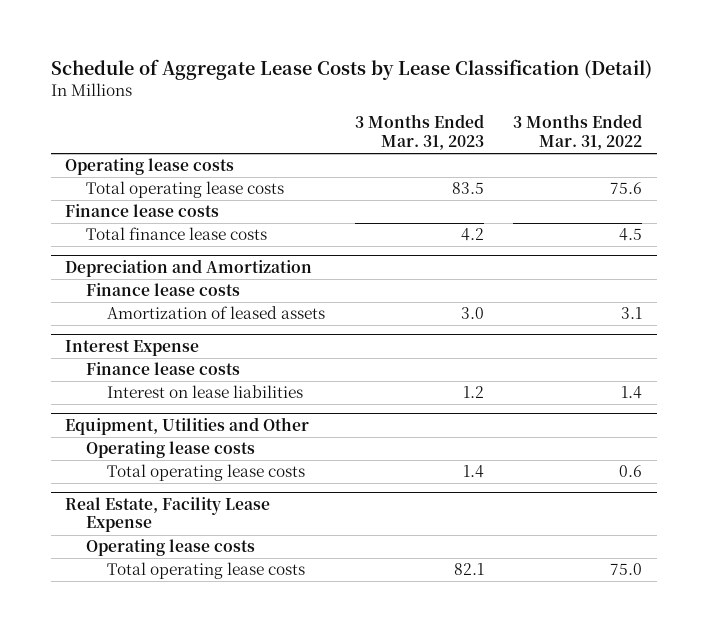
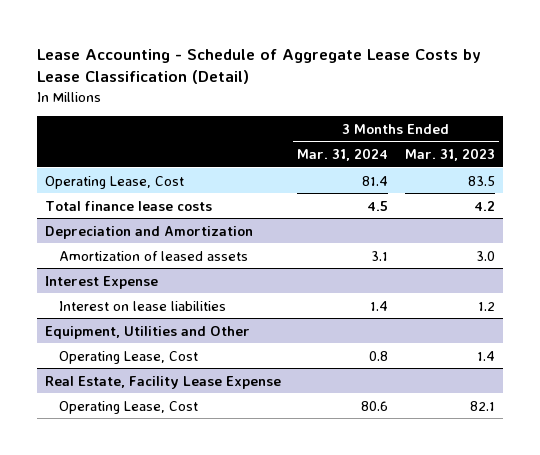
[50,58,652,80] Schedule of Aggregate Lease Costs by Lease Classification (Detail) -> [37,48,482,85] Lease Accounting - Schedule of Aggregate Lease Costs by Lease Classification (Detail)
[513,114,643,151] 3 Months Ended Mar. 31, 2022 -> none
none -> [297,148,389,162] Mar. 31, 2024
[65,158,235,176] Operating lease costs -> none
[65,204,220,218] Finance lease costs -> none
[86,181,285,199] Total operating lease costs -> [45,175,185,189] Operating Lease, Cost
[86,283,241,297] Finance lease costs -> none
[86,362,241,376] Finance lease costs -> none
[86,441,256,459] Operating lease costs -> none
[107,464,306,482] Total operating lease costs -> [59,350,199,364] Operating Lease, Cost
[86,539,256,557] Operating lease costs -> none
[107,562,306,580] Total operating lease costs -> [59,400,199,414] Operating Lease, Cost

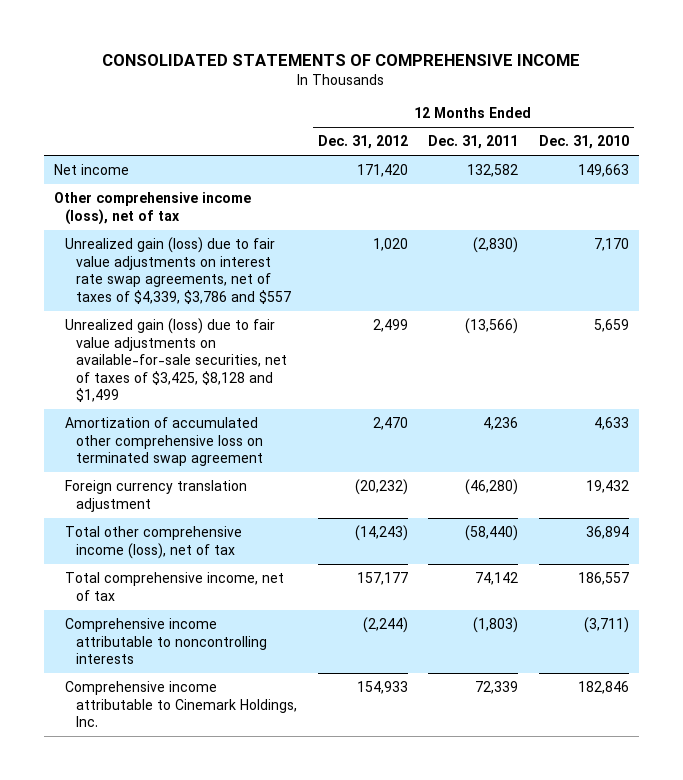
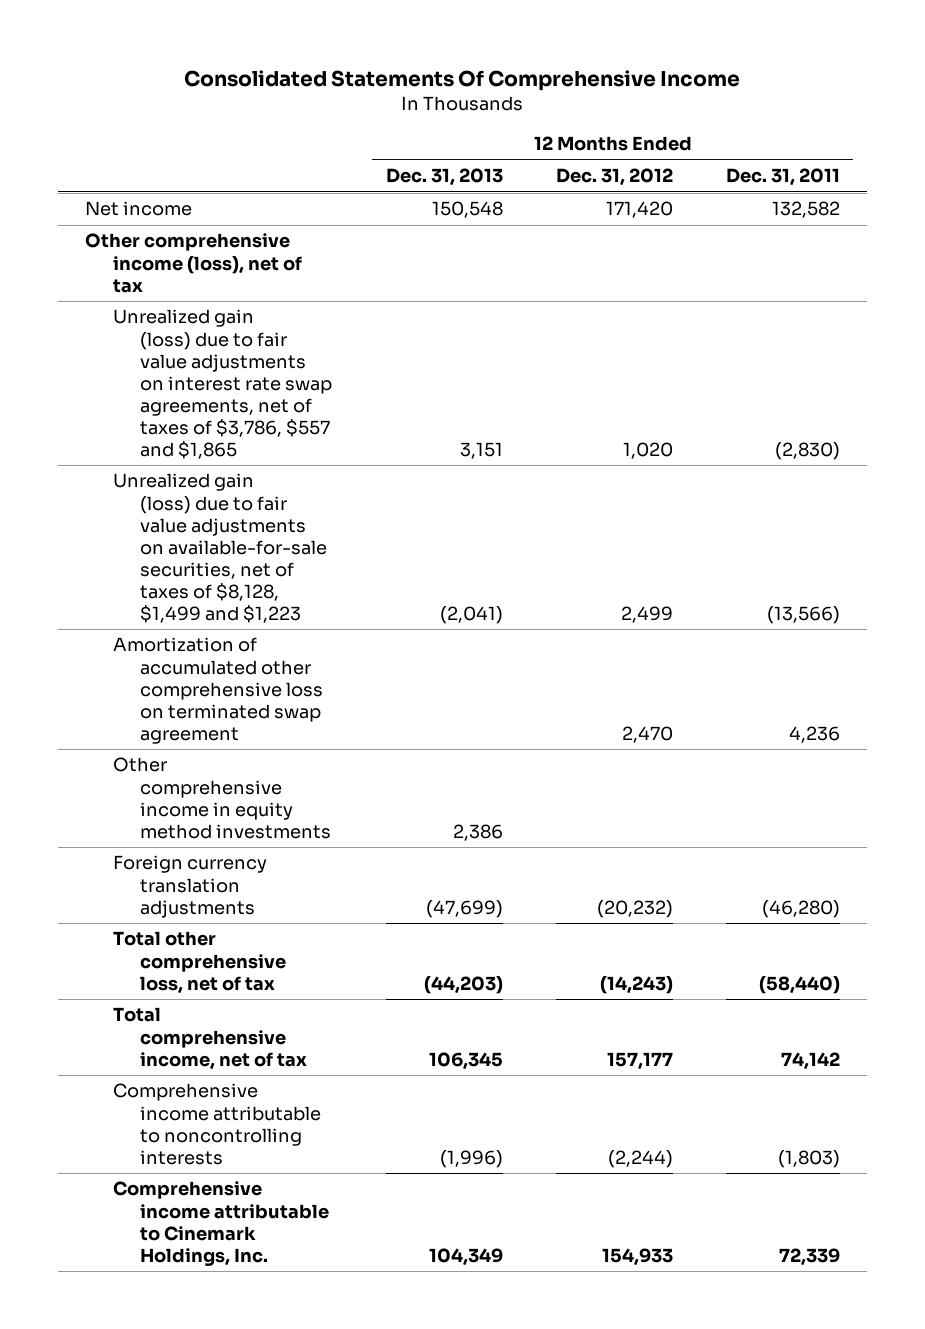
[102,53,581,66] CONSOLIDATED STATEMENTS OF COMPREHENSIVE INCOME -> [184,69,741,91] Consolidated Statements Of Comprehensive Income
[538,135,629,150] Dec. 31, 2010 -> none
none -> [385,168,503,187] Dec. 31, 2013
[65,237,292,304] Unrealized gain (loss) due to fair value adjustments on interest rate swap agreements, net of taxes of $4,339, $3,786 and $557 -> [112,309,333,459] Unrealized gain (loss) due to fair value adjustments on interest rate swap agreements, net of taxes of $3,786, $557 and $1,865
[65,318,288,403] Unrealized gain (loss) due to fair value adjustments on available-for-sale securities, net of taxes of $3,425, $8,128 and $1,499 -> [112,473,328,623] Unrealized gain (loss) due to fair value adjustments on available-for-sale securities, net of taxes of $8,128, $1,499 and $1,223
none -> [112,757,332,839] Other comprehensive income in equity method investments
[65,480,248,512] Foreign currency translation adjustment -> [112,855,267,918] Foreign currency translation adjustments
[65,526,243,559] Total other comprehensive income (loss), net of tax -> [112,931,287,994] Total other comprehensive loss, net of tax

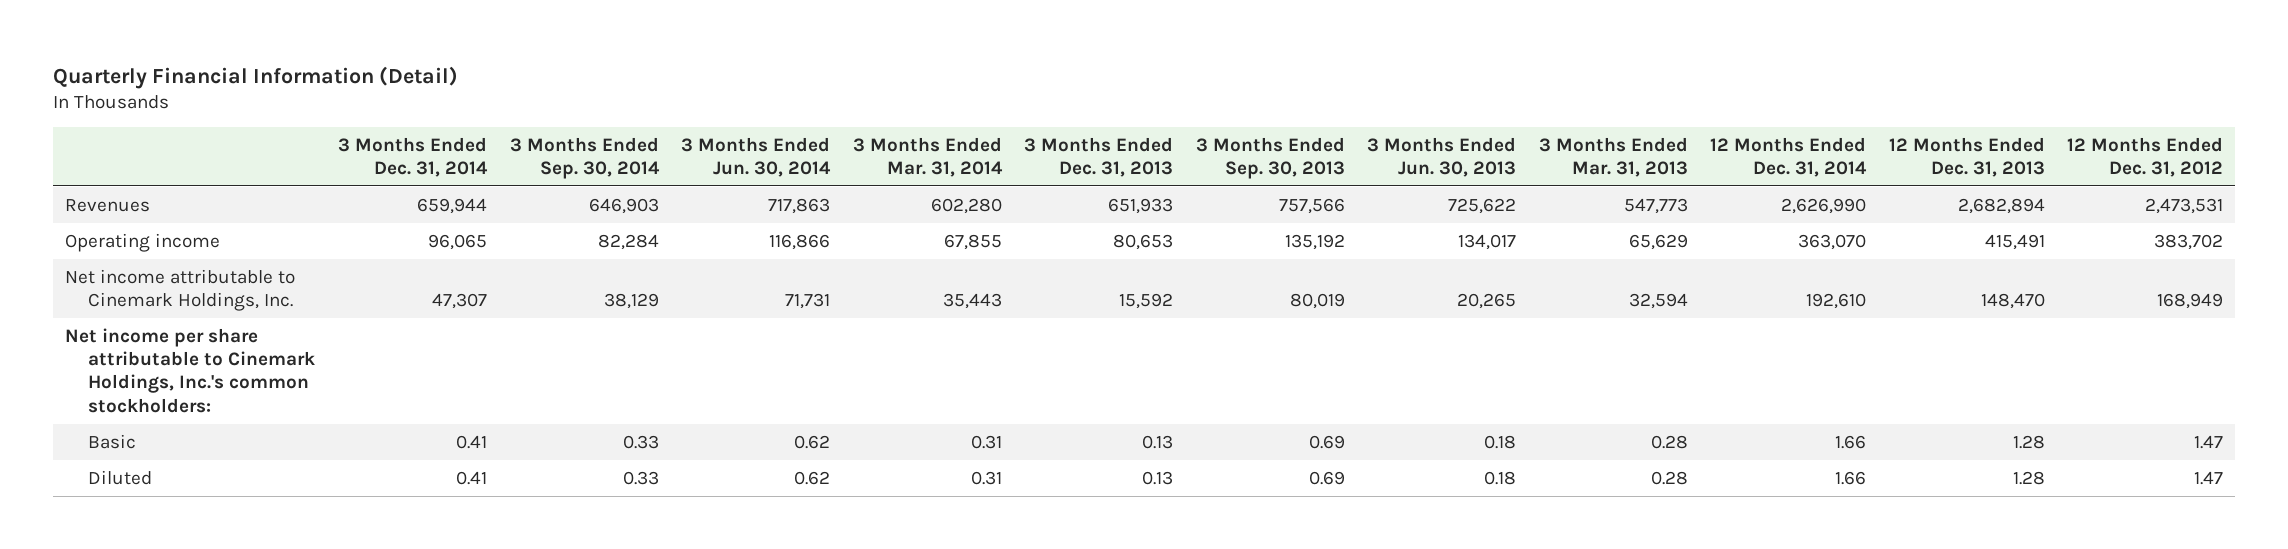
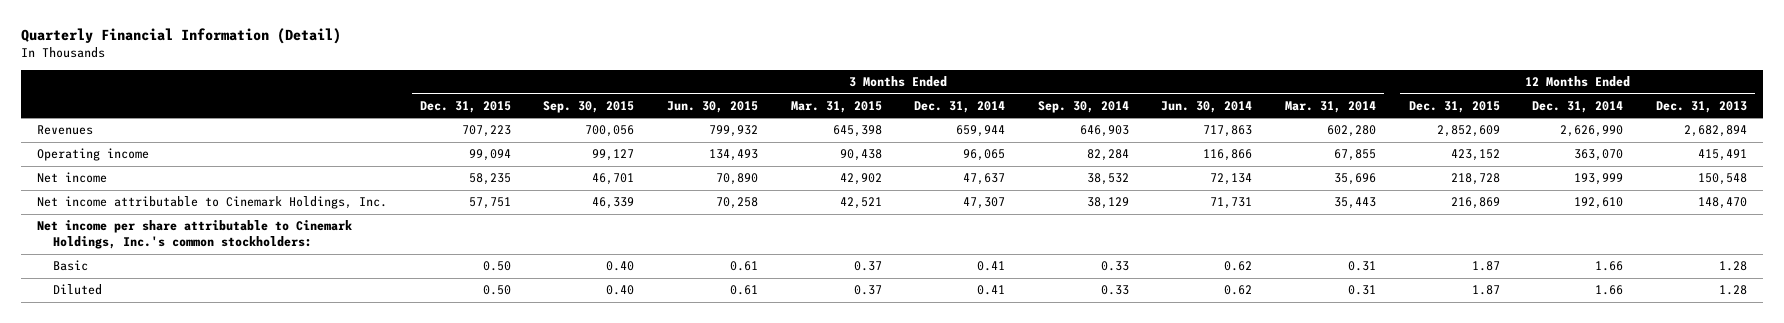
[1024,136,1174,177] 3 Months Ended Dec. 31, 2013 -> none
[1195,136,1345,179] 3 Months Ended Sep. 30, 2013 -> none
[1367,136,1517,177] 3 Months Ended Jun. 30, 2013 -> none
[1538,136,1688,177] 3 Months Ended Mar. 31, 2013 -> none
[2067,136,2224,177] 12 Months Ended Dec. 31, 2012 -> none
none -> [419,100,511,113] Dec. 31, 2015
none -> [543,100,635,113] Sep. 30, 2015
none -> [666,100,758,113] Jun. 30, 2015
none -> [790,100,882,113] Mar. 31, 2015
none -> [1408,100,1500,113] Dec. 31, 2015
none -> [37,172,108,184] Net income

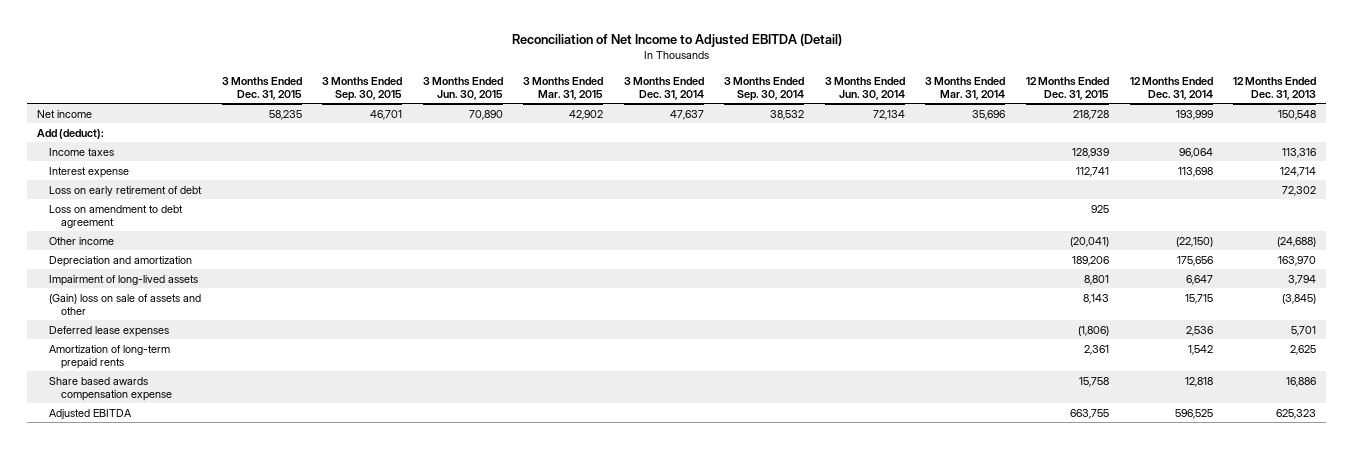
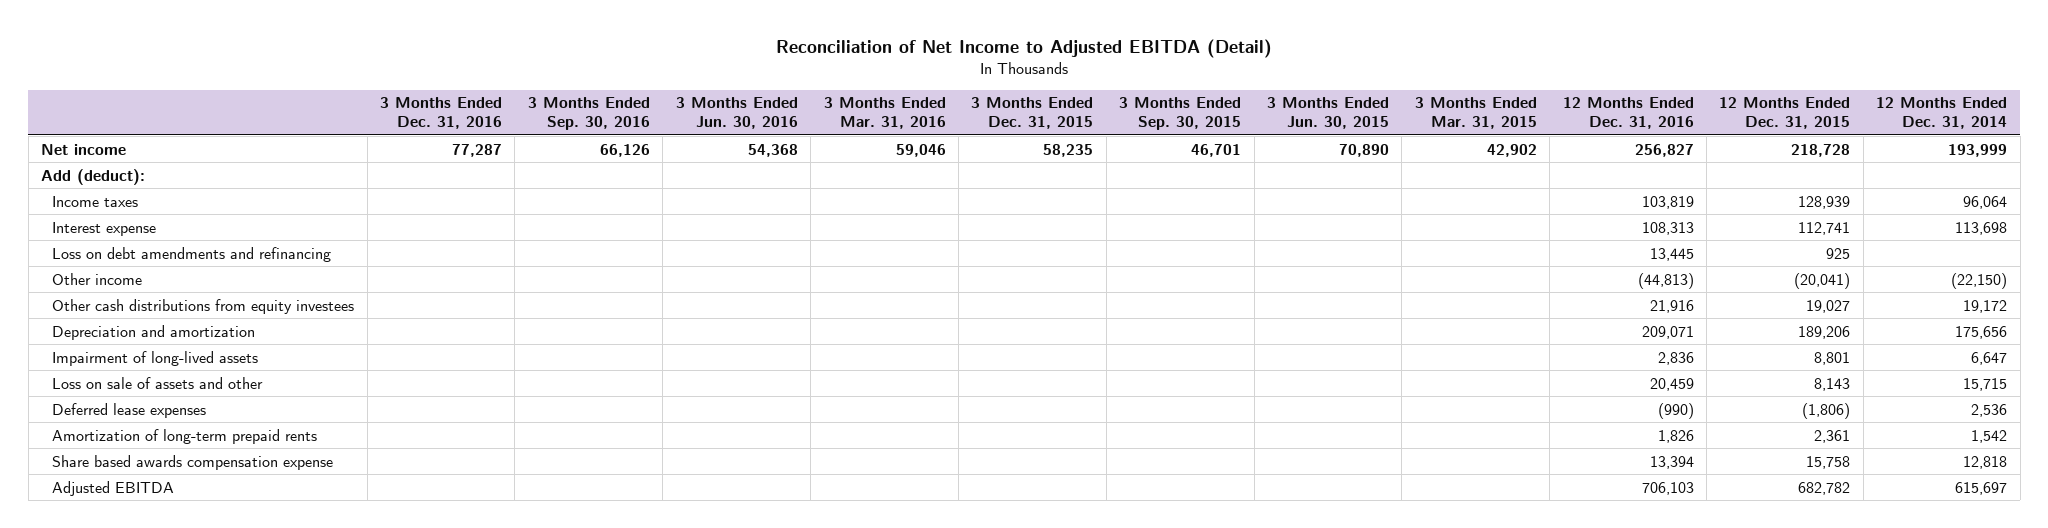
[623,76,704,100] 3 Months Ended Dec. 31, 2014 -> none
[724,76,805,101] 3 Months Ended Sep. 30, 2014 -> none
[824,76,905,100] 3 Months Ended Jun. 30, 2014 -> none
[925,76,1006,100] 3 Months Ended Mar. 31, 2014 -> none
[1233,76,1317,100] 12 Months Ended Dec. 31, 2013 -> none
none -> [380,97,503,130] 3 Months Ended Dec. 31, 2016
none -> [527,97,650,131] 3 Months Ended Sep. 30, 2016
none -> [675,97,798,130] 3 Months Ended Jun. 30, 2016
none -> [823,97,946,130] 3 Months Ended Mar. 31, 2016
none -> [1562,97,1694,130] 12 Months Ended Dec. 31, 2016
[49,185,203,196] Loss on early retirement of debt -> none
[49,204,184,228] Loss on amendment to debt agreement -> [52,246,332,262] Loss on debt amendments and refinancing
none -> [52,298,355,314] Other cash distributions from equity investees
[49,293,202,315] (Gain) loss on sale of assets and other -> [52,376,264,389] Loss on sale of assets and other
[1069,408,1109,419] 663,755 -> [1798,481,1851,495] 682,782
[1174,408,1213,419] 596,525 -> [1955,481,2008,495] 615,697

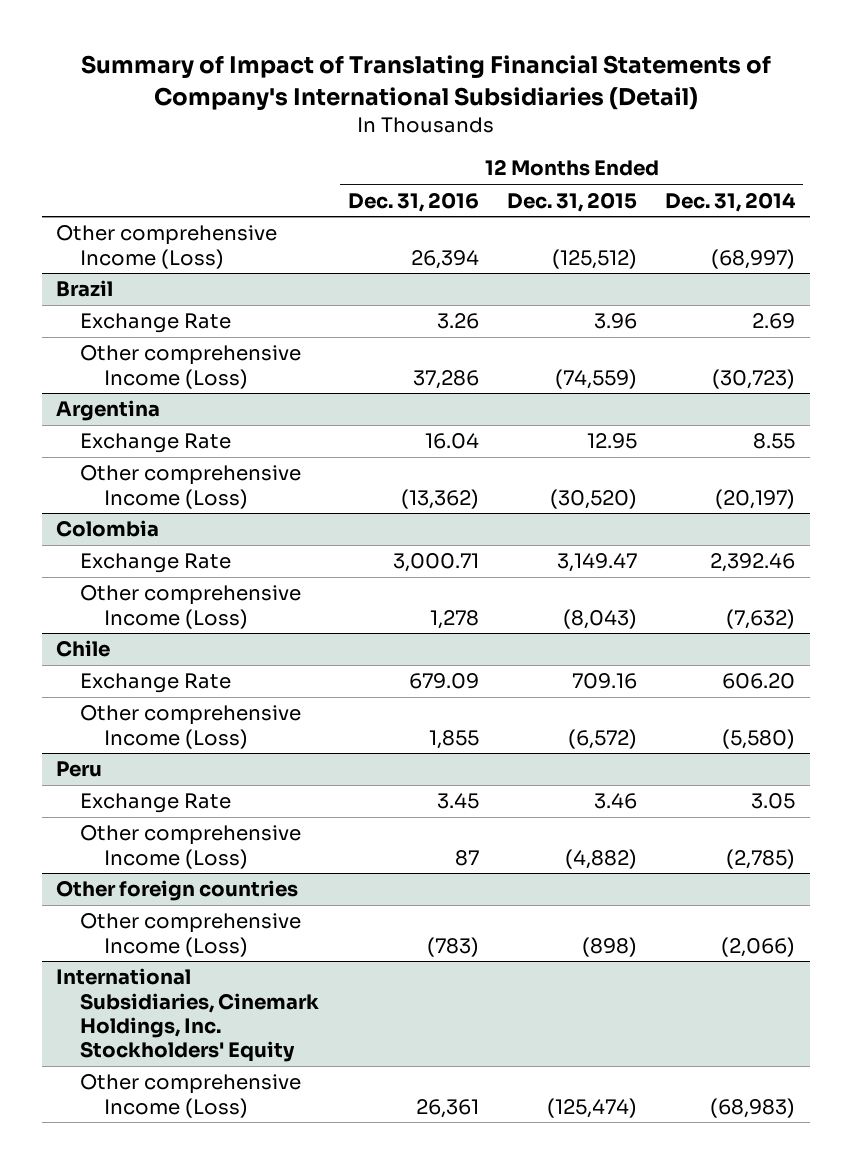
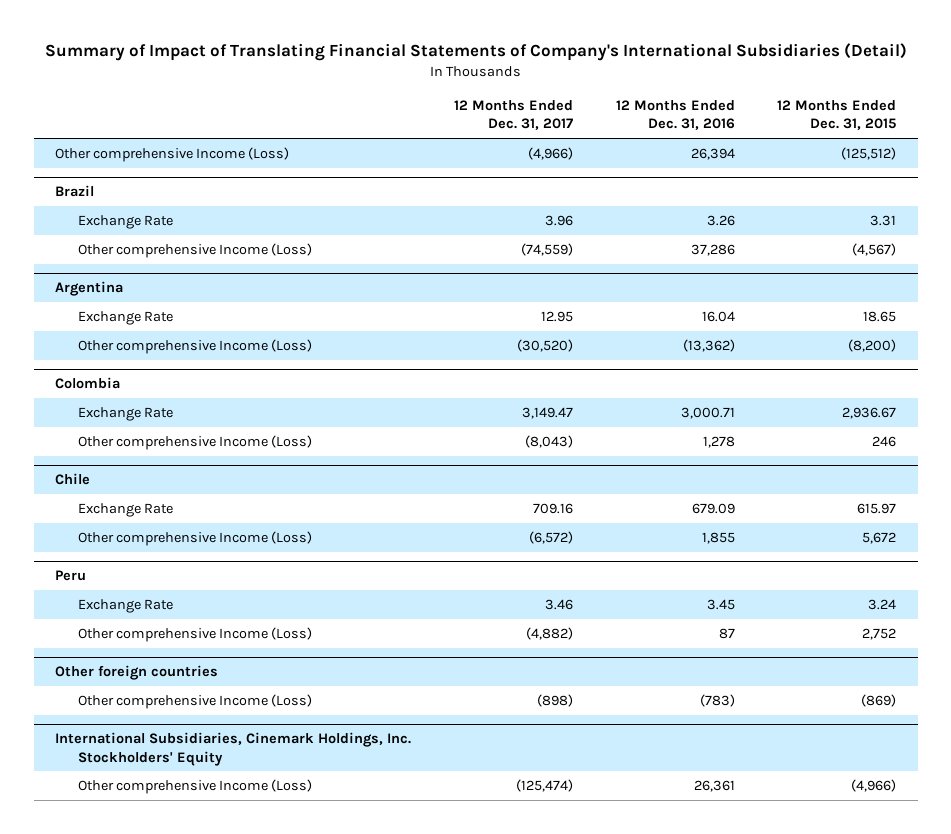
[665,191,797,212] Dec. 31, 2014 -> none
none -> [453,99,573,131] 12 Months Ended Dec. 31, 2017
[594,313,638,330] 3.96 -> [870,214,897,226] 3.31
[555,368,638,389] (74,559) -> [852,242,897,256] (4,567)
[587,433,638,450] 12.95 -> [863,310,897,322] 18.65
[550,488,638,509] (30,520) -> [848,338,897,352] (8,200)
[557,553,638,573] 3,149.47 -> [842,406,897,419] 2,936.67
[563,608,638,629] (8,043) -> [872,435,897,447] 246
[572,673,638,690] 709.16 -> [857,502,897,514] 615.97
[568,728,638,749] (6,572) -> [862,531,897,544] 5,672
[594,793,638,810] 3.46 -> [868,598,897,610] 3.24
[565,848,638,869] (4,882) -> [862,627,897,640] 2,752
[582,936,638,957] (898) -> [861,693,897,707] (869)
[547,1097,638,1118] (125,474) -> [851,778,897,792] (4,966)

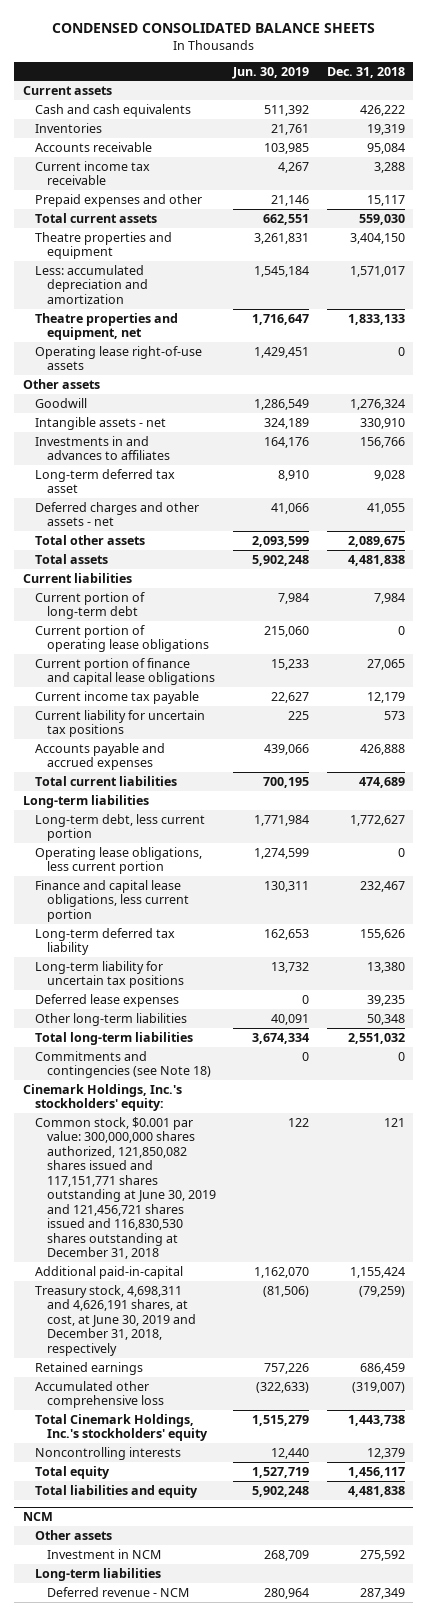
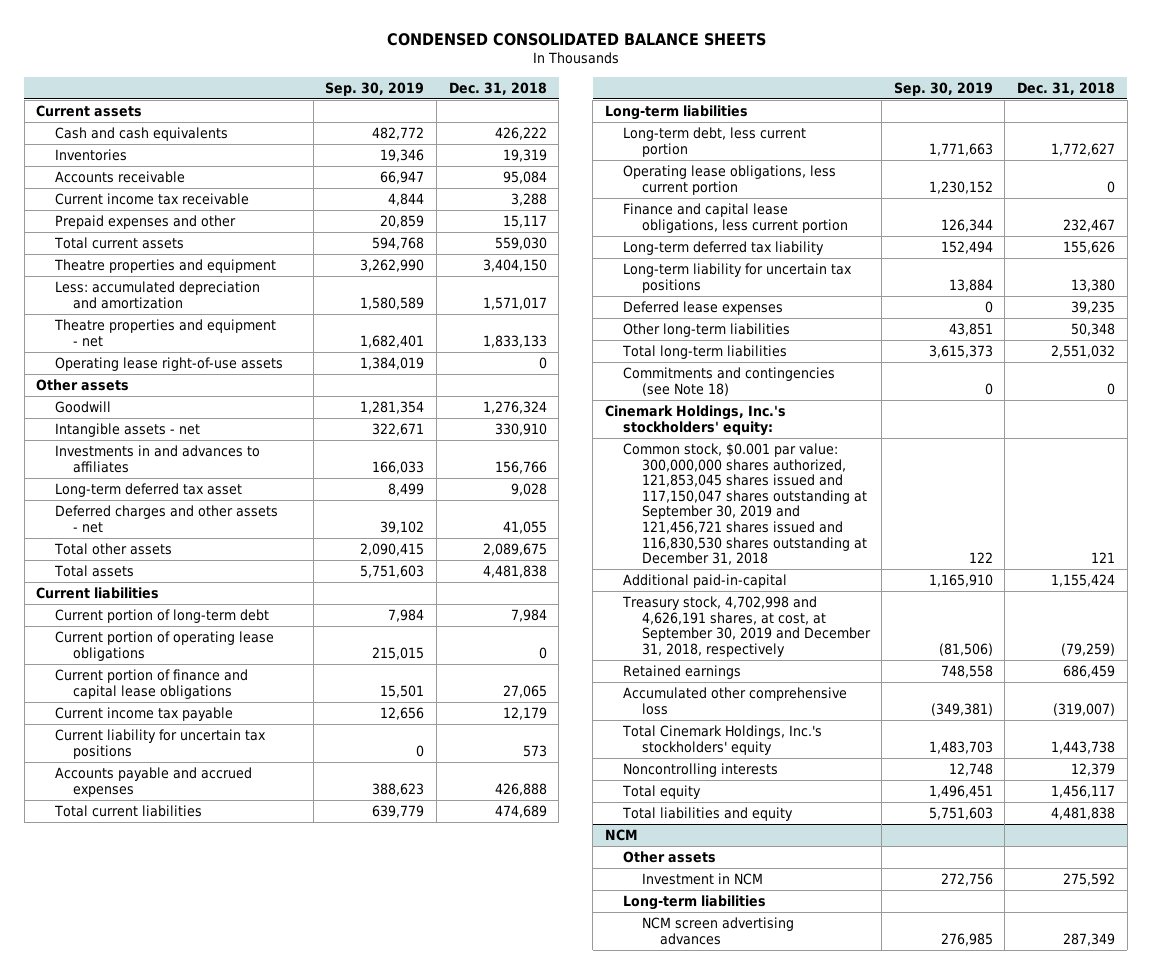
[232,66,310,79] Jun. 30, 2019 -> none
none -> [325,81,425,96] Sep. 30, 2019
[34,312,178,341] Theatre properties and equipment, net -> [53,318,276,347] Theatre properties and equipment - net
[34,1116,216,1260] Common stock, $0.001 par value: 300,000,000 shares authorized, 121,850,082 shares issued and 117,151,771 shares outstanding at June 30, 2019 and 121,456,721 shares issued and 116,830,530 shares outstanding at December 31, 2018 -> [623,442,867,566] Common stock, $0.001 par value: 300,000,000 shares authorized, 121,853,045 shares issued and 117,150,047 shares outstanding at September 30, 2019 and 121,456,721 shares issued and 116,830,530 shares outstanding at December 31, 2018
[34,1284,196,1356] Treasury stock, 4,698,311 and 4,626,191 shares, at cost, at June 30, 2019 and December 31, 2018, respectively -> [622,595,871,657] Treasury stock, 4,702,998 and 4,626,191 shares, at cost, at September 30, 2019 and December 31, 2018, respectively
[46,1586,189,1597] Deferred revenue - NCM -> [641,916,794,945] NCM screen advertising advances

